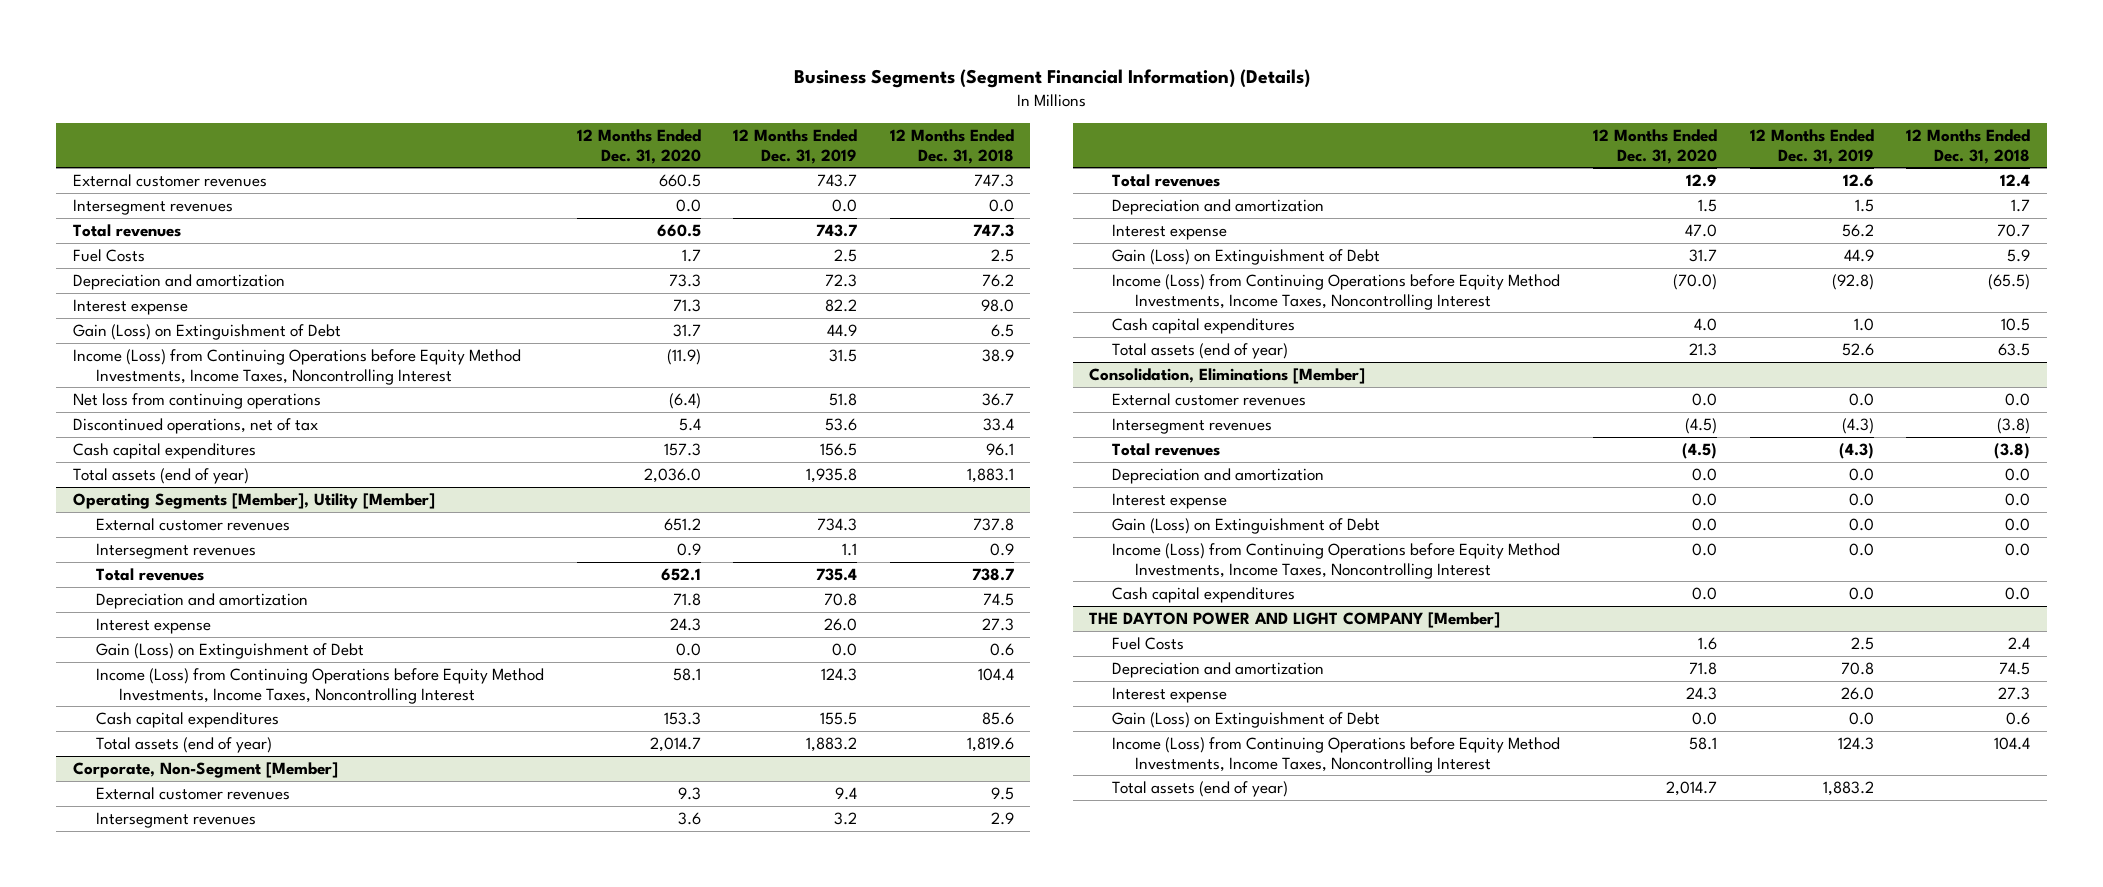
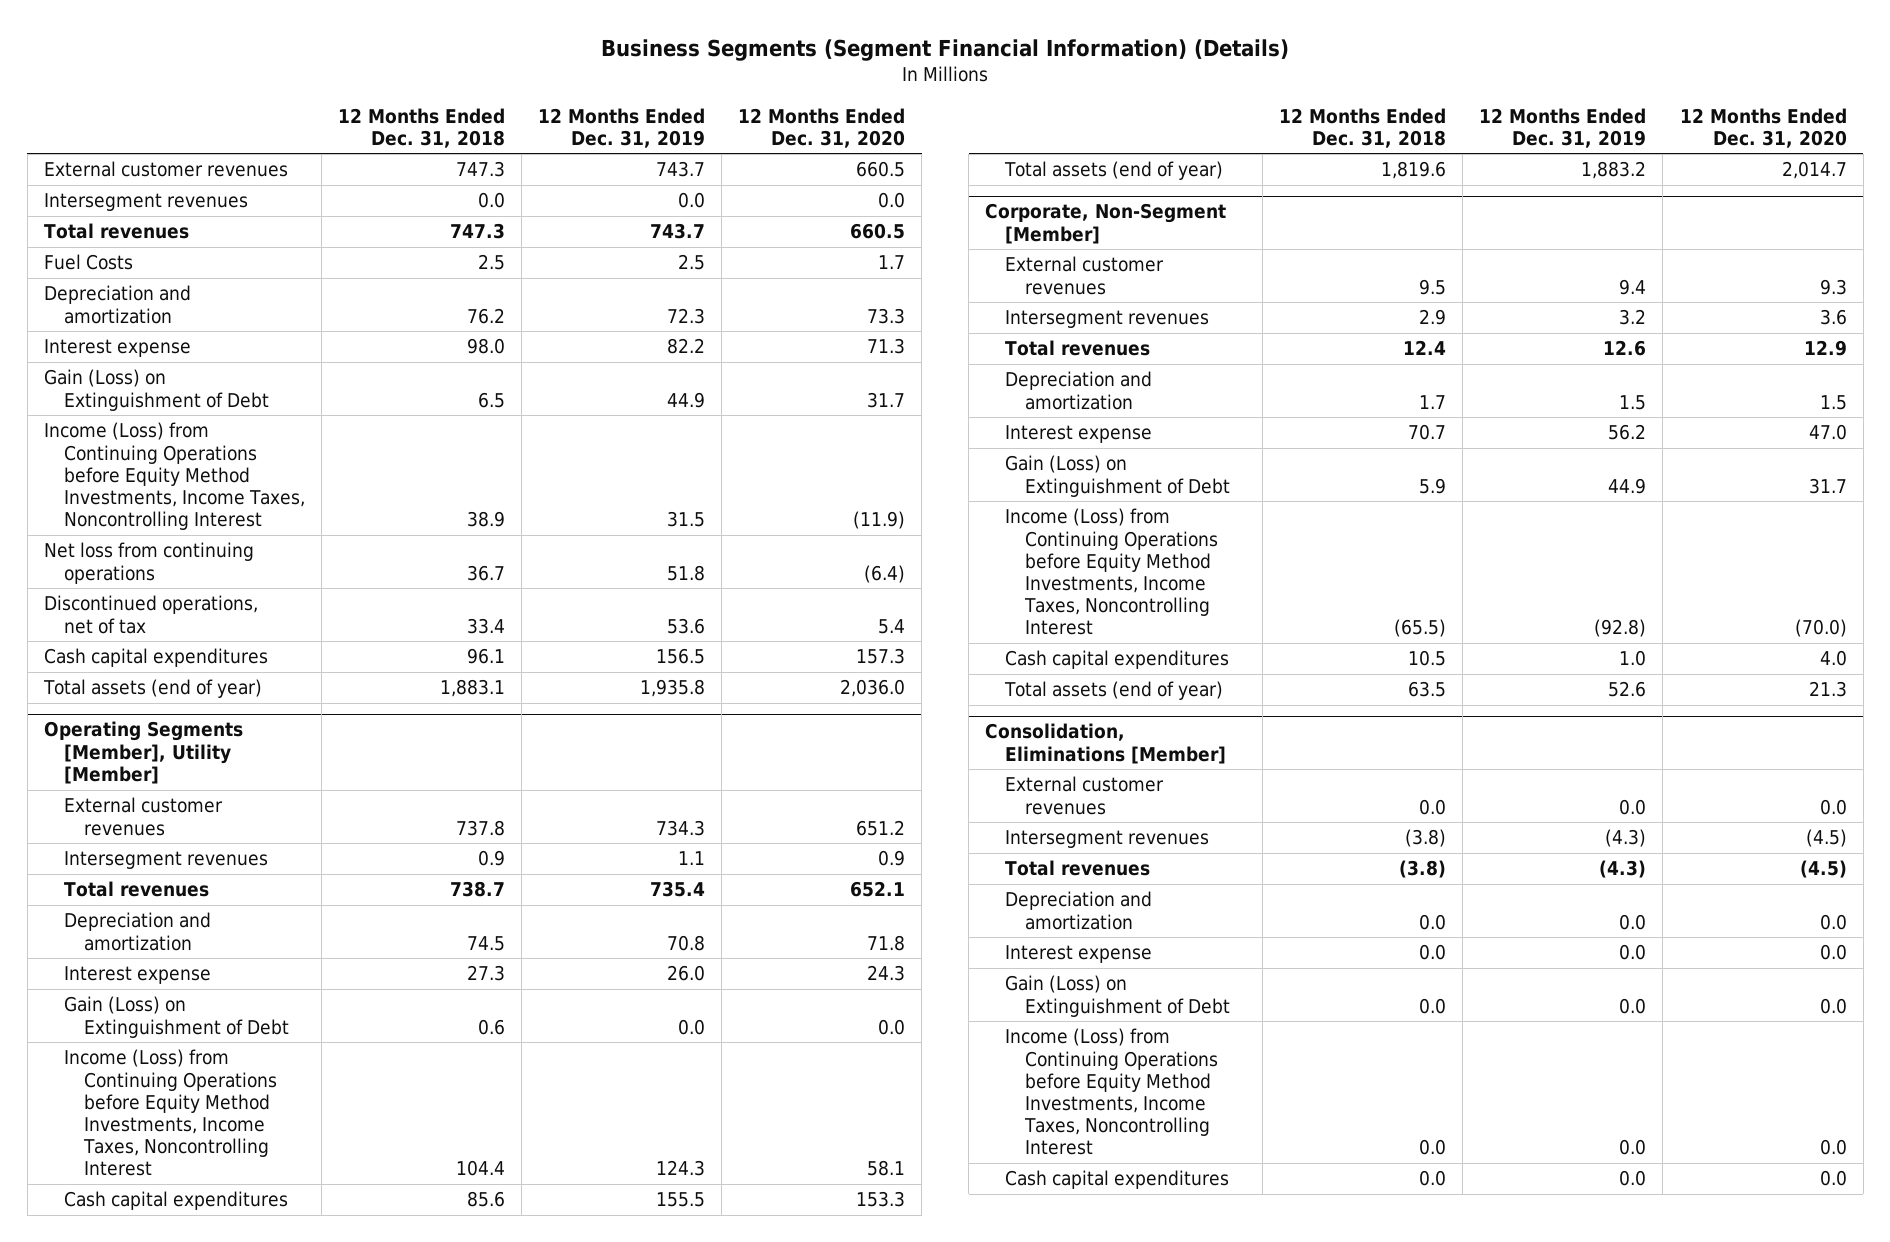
[1089,611,1501,628] THE DAYTON POWER AND LIGHT COMPANY [Member] -> none
[1112,636,1185,650] Fuel Costs -> none
[1112,661,1325,678] Depreciation and amortization -> none
[1112,686,1228,703] Interest expense -> none
[1112,711,1381,728] Gain (Loss) on Extinguishment of Debt -> none
[1112,736,1561,773] Income (Loss) from Continuing Operations before Equity Method Investments, Income Taxes, Noncontrolling Interest -> none
[1112,780,1289,797] Total assets (end of year) -> none

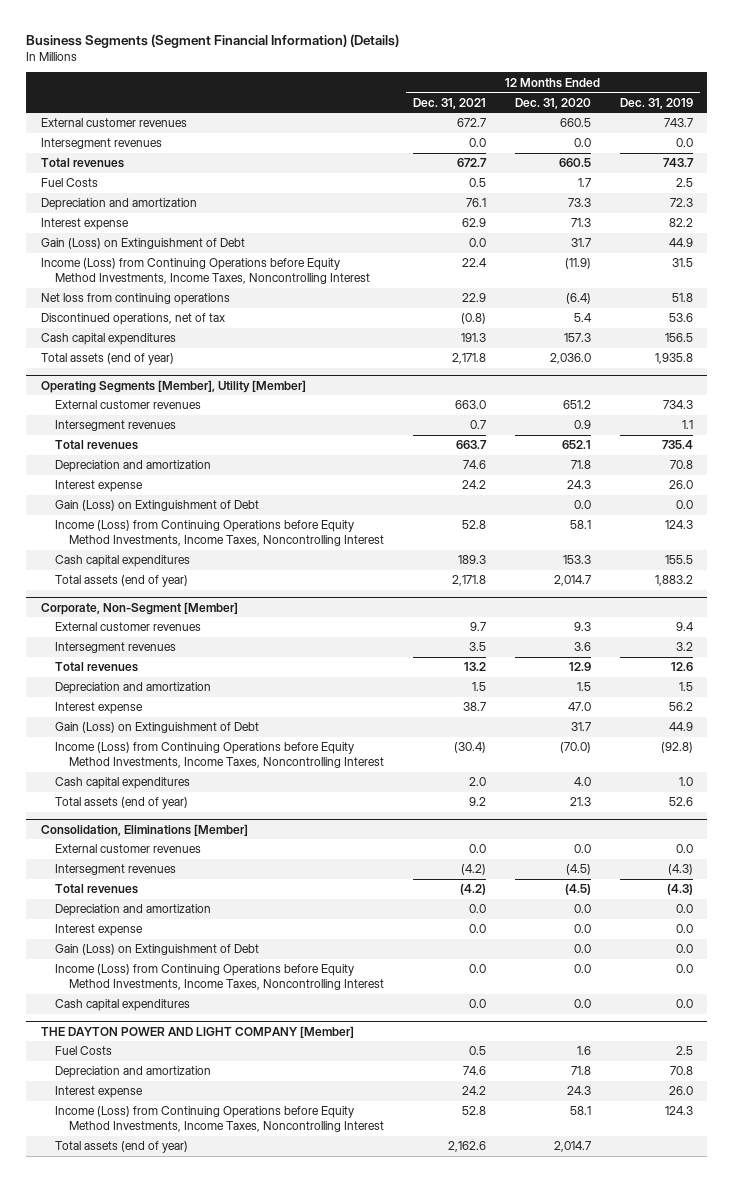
[337,107,505,148] 12 Months Ended Dec. 31, 2018 -> none
none -> [412,97,486,109] Dec. 31, 2021
none -> [40,1025,354,1038] THE DAYTON POWER AND LIGHT COMPANY [Member]
none -> [54,1046,112,1056] Fuel Costs
none -> [54,1066,211,1079] Depreciation and amortization
none -> [54,1086,143,1099] Interest expense
none -> [54,1106,385,1133] Income (Loss) from Continuing Operations before Equity Method Investments, Income Taxes, Noncontrolling Interest
none -> [54,1141,188,1154] Total assets (end of year)

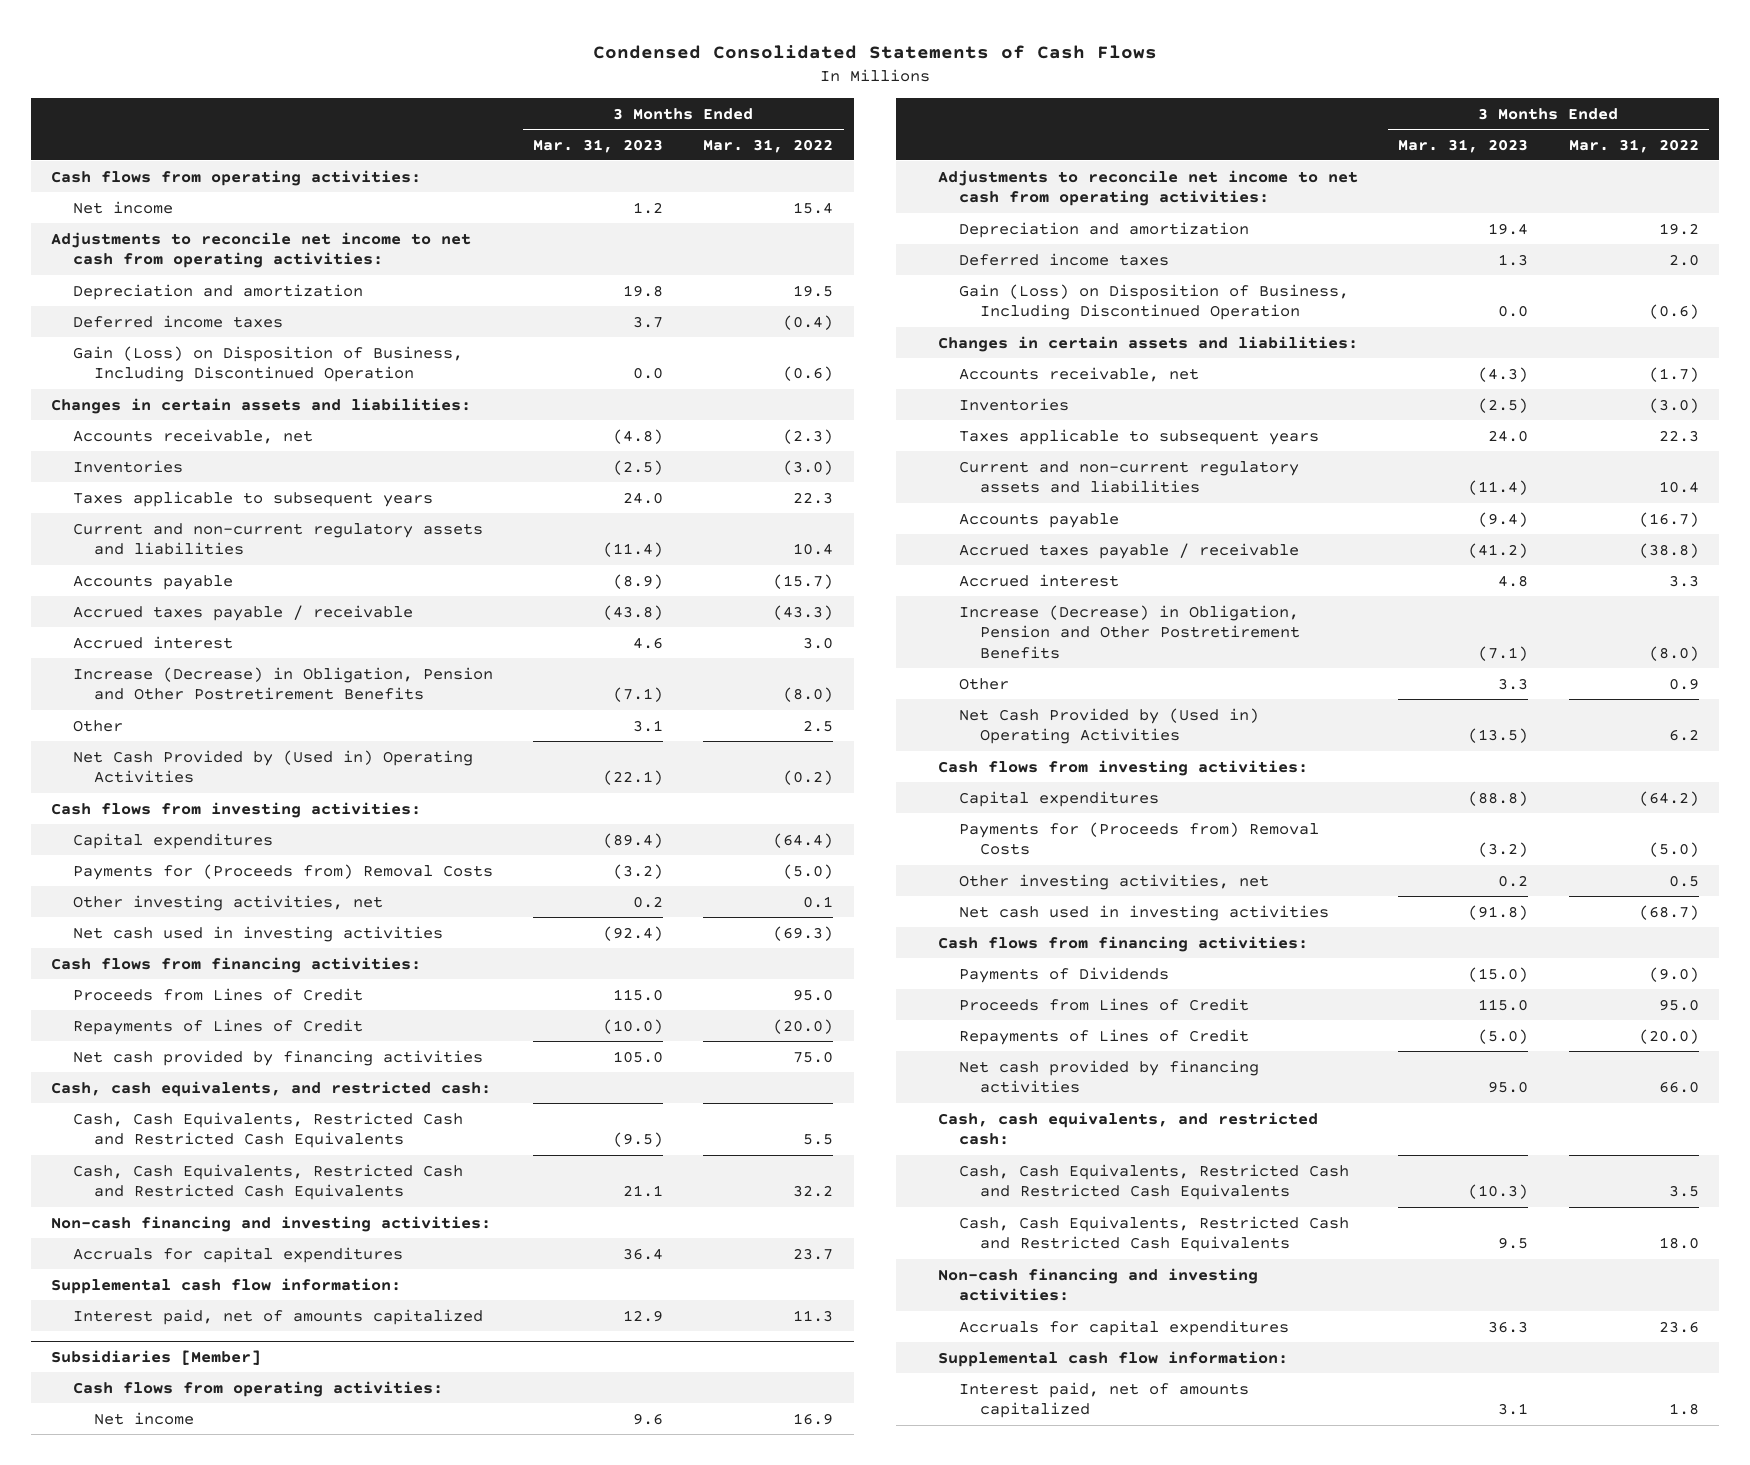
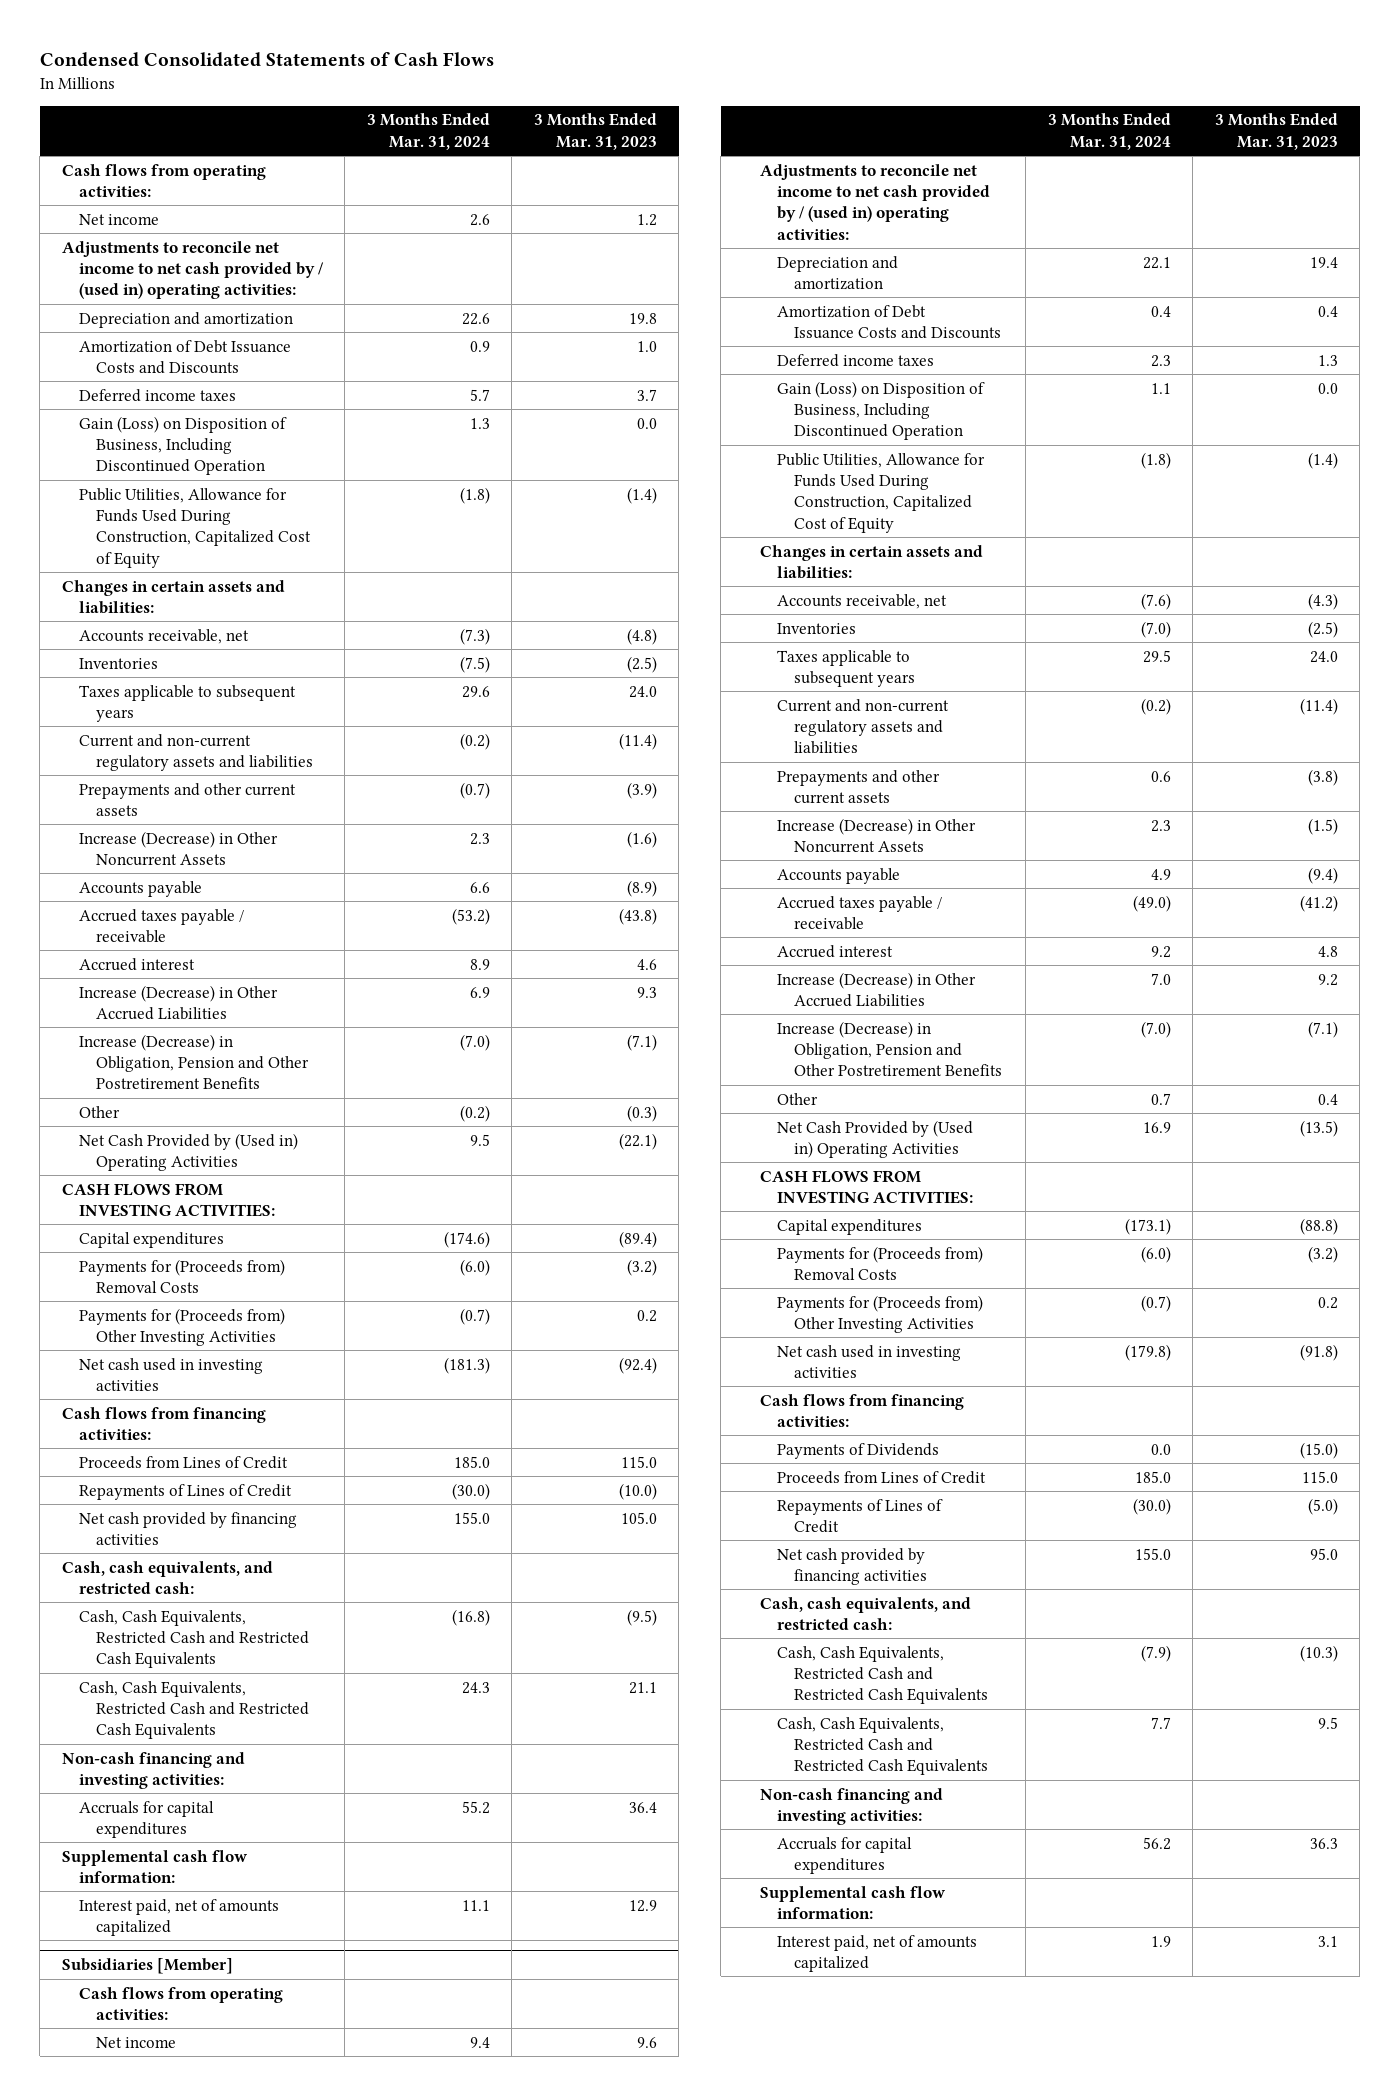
[703,138,834,153] Mar. 31, 2022 -> none
none -> [366,113,490,150] 3 Months Ended Mar. 31, 2024
[51,231,472,269] Adjustments to reconcile net income to net cash from operating activities: -> [61,240,324,300] Adjustments to reconcile net income to net cash provided by / (used in) operating activities:
none -> [78,339,291,374] Amortization of Debt Issuance Costs and Discounts
none -> [78,487,311,568] Public Utilities, Allowance for Funds Used During Construction, Capitalized Cost of Equity
none -> [78,782,296,816] Prepayments and other current assets
none -> [78,830,278,866] Increase (Decrease) in Other Noncurrent Assets
none -> [78,984,278,1020] Increase (Decrease) in Other Accrued Liabilities
[633,719,664,732] 3.1 -> [626,1104,657,1122] (0.3)
[51,801,422,818] Cash flows from investing activities: -> [61,1182,275,1217] CASH FLOWS FROM INVESTING ACTIVITIES:
[72,894,383,911] Other investing activities, net -> [78,1307,285,1346] Payments for (Proceeds from) Other Investing Activities
[937,169,1358,207] Adjustments to reconcile net income to net cash from operating activities: -> [759,163,991,240] Adjustments to reconcile net income to net cash provided by / (used in) operating activities:
none -> [777,304,1002,339] Amortization of Debt Issuance Costs and Discounts
none -> [777,452,986,533] Public Utilities, Allowance for Funds Used During Construction, Capitalized Cost of Equity
none -> [777,769,941,804] Prepayments and other current assets
none -> [777,817,977,853] Increase (Decrease) in Other Noncurrent Assets
none -> [777,971,977,1007] Increase (Decrease) in Other Accrued Liabilities
[1498,677,1529,690] 3.3 -> [1317,1093,1338,1105] 0.4
[937,759,1308,776] Cash flows from investing activities: -> [759,1169,974,1204] CASH FLOWS FROM INVESTING ACTIVITIES:
[958,873,1269,890] Other investing activities, net -> [777,1294,984,1333] Payments for (Proceeds from) Other Investing Activities

